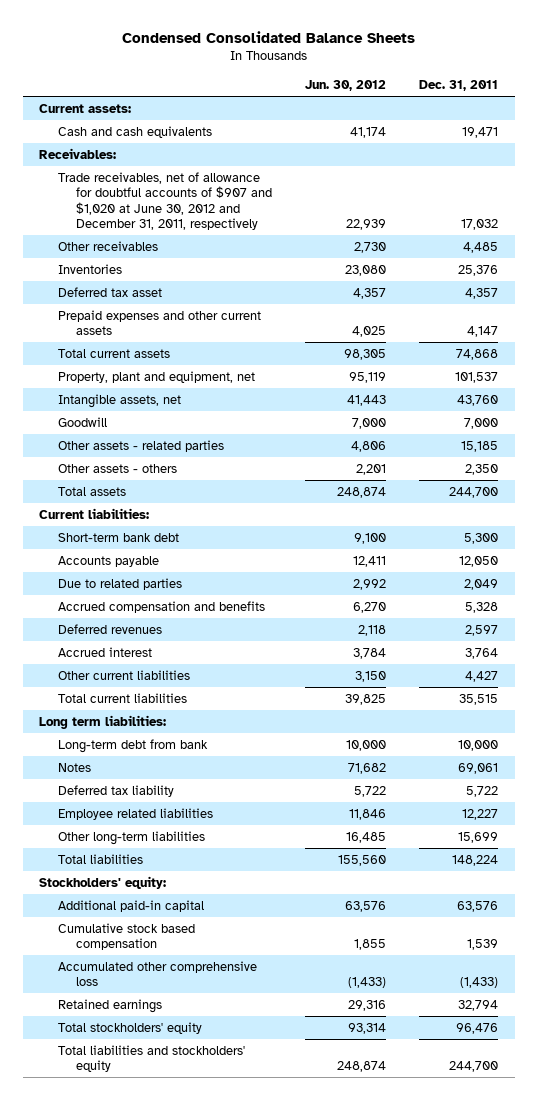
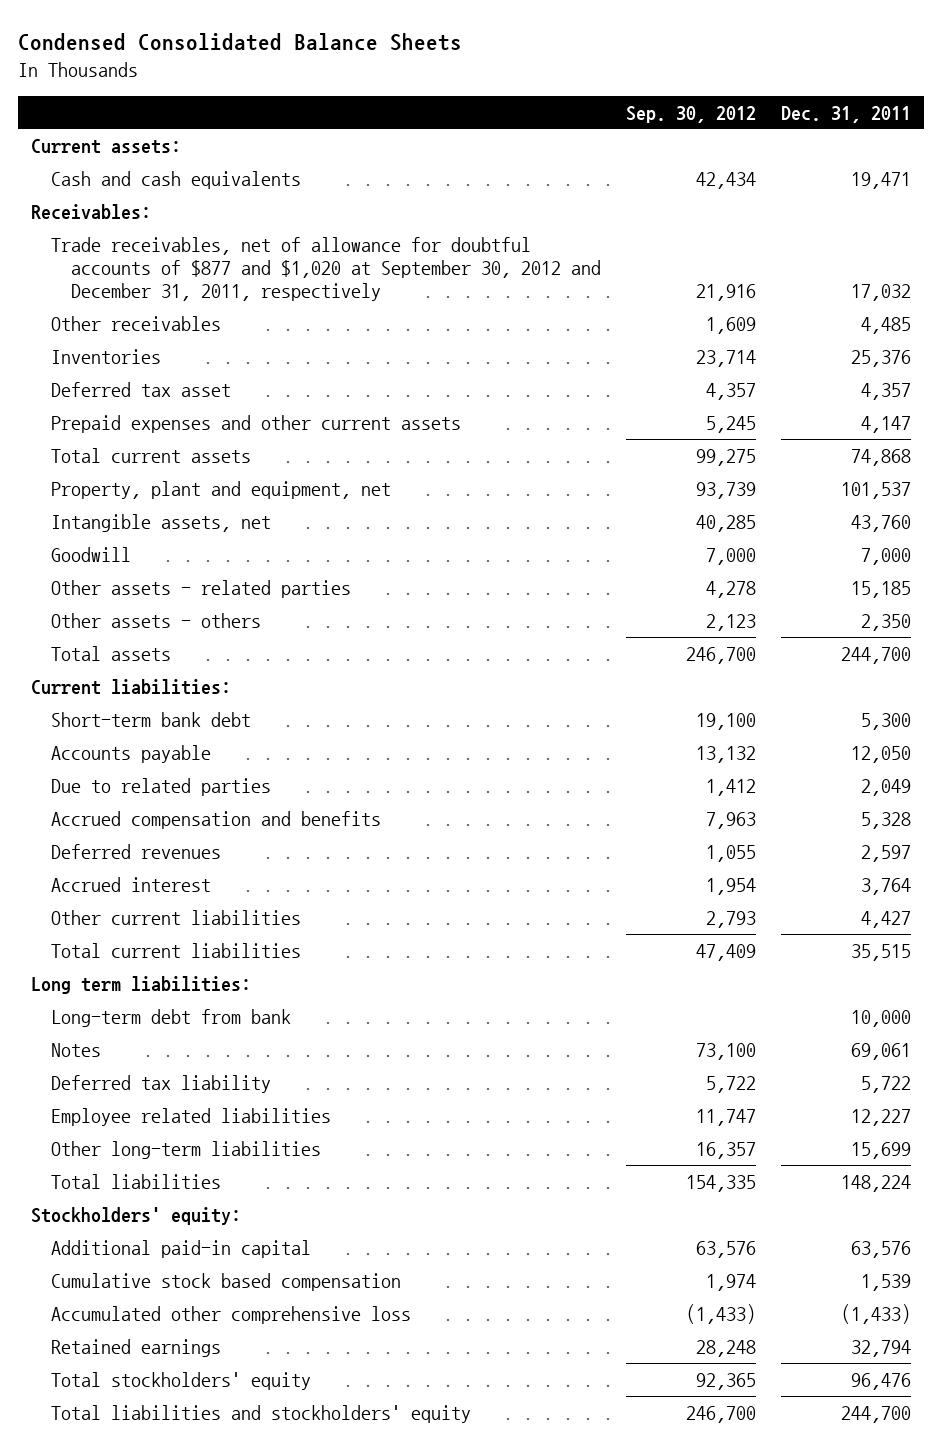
[305,80,387,92] Jun. 30, 2012 -> none
none -> [625,105,756,123] Sep. 30, 2012
[57,171,273,231] Trade receivables, net of allowance for doubtful accounts of $907 and $1,020 at June 30, 2012 and December 31, 2011, respectively -> [50,236,601,301] Trade receivables, net of allowance for doubtful accounts of $877 and $1,020 at September 30, 2012 and December 31, 2011, respectively

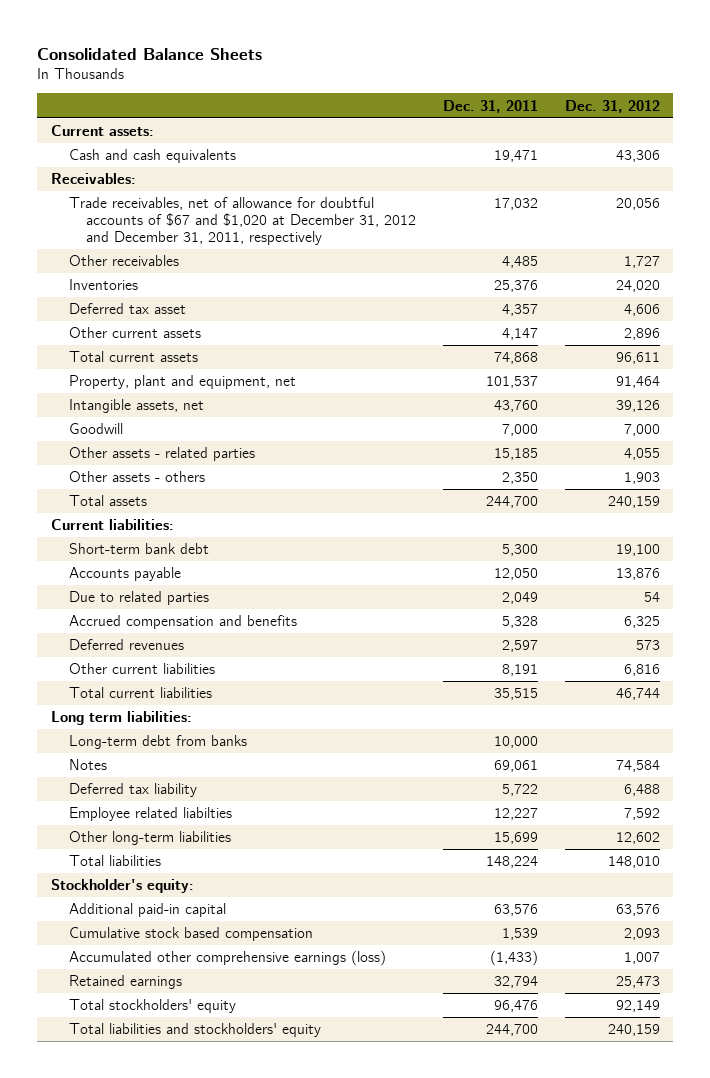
[18,33,463,52] Condensed Consolidated Balance Sheets -> [37,47,263,60] Consolidated Balance Sheets
[625,105,756,123] Sep. 30, 2012 -> none
none -> [564,99,660,113] Dec. 31, 2012
[50,236,601,301] Trade receivables, net of allowance for doubtful accounts of $877 and $1,020 at September 30, 2012 and December 31, 2011, respectively -> [68,197,417,245] Trade receivables, net of allowance for doubtful accounts of $67 and $1,020 at December 31, 2012 and December 31, 2011, respectively
[50,414,461,433] Prepaid expenses and other current assets -> [68,327,201,339] Other current assets
[50,876,211,892] Accrued interest -> none
[861,910,912,928] 4,427 -> [501,664,538,677] 8,191
[50,1008,291,1027] Long-term debt from bank -> [68,735,247,750] Long-term debt from banks
[50,1107,331,1126] Employee related liabilities -> [68,807,232,822] Employee related liabilties
[30,1206,241,1225] Stockholders' equity: -> [50,879,194,894] Stockholder's equity:
[50,1305,411,1324] Accumulated other comprehensive loss -> [68,950,386,967] Accumulated other comprehensive earnings (loss)

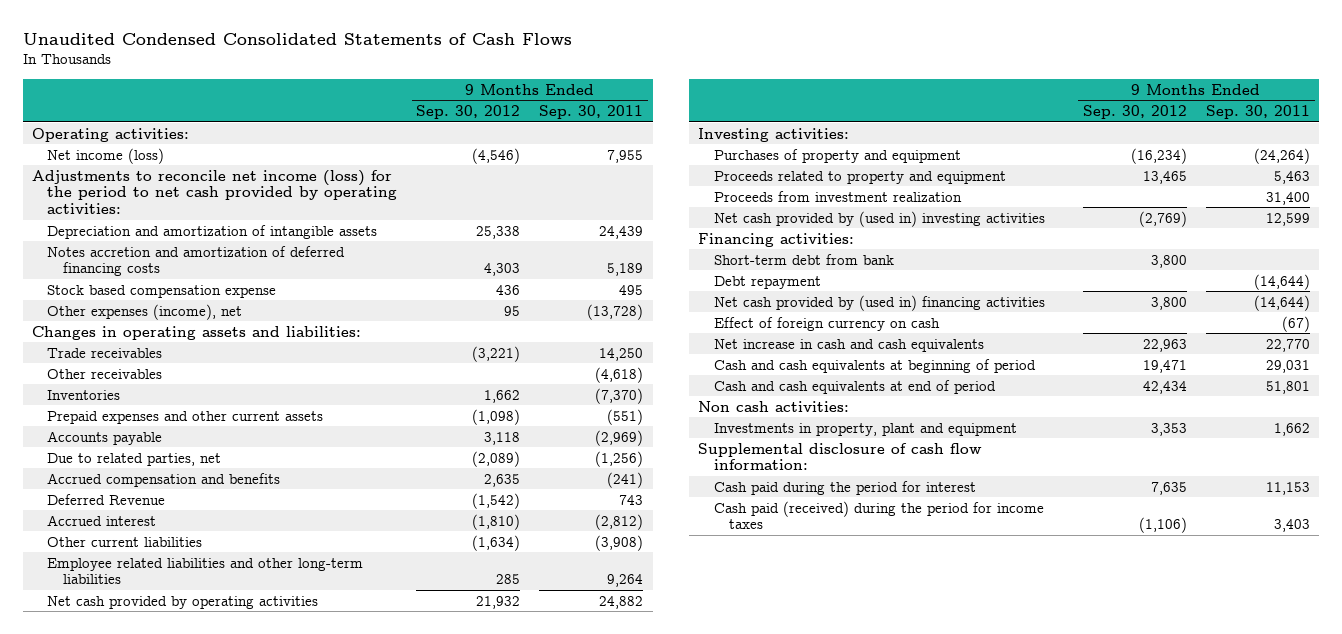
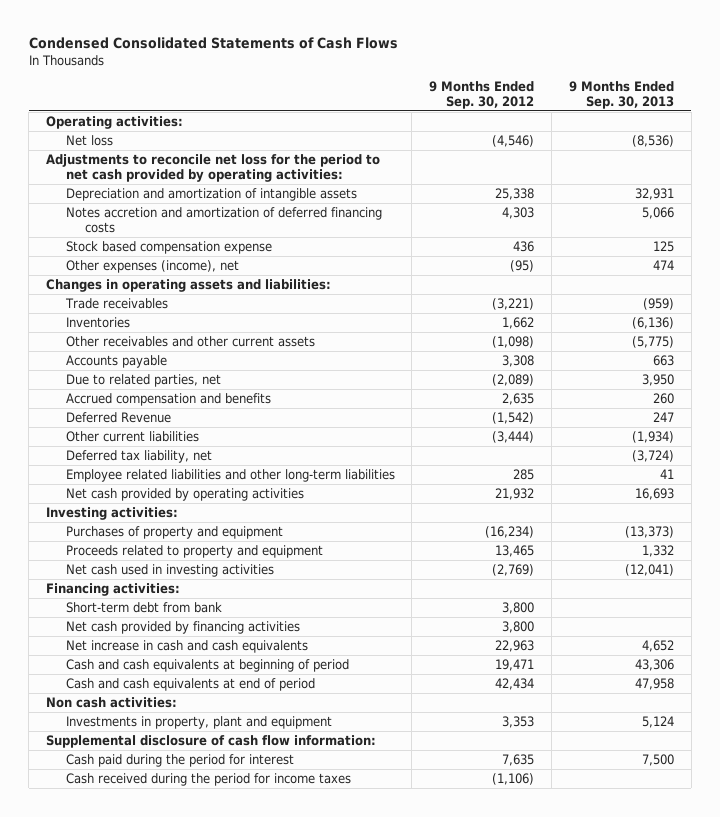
[22,32,572,45] Unaudited Condensed Consolidated Statements of Cash Flows -> [28,36,398,49] Condensed Consolidated Statements of Cash Flows
[539,105,644,120] Sep. 30, 2011 -> none
none -> [569,80,675,109] 9 Months Ended Sep. 30, 2013
[47,147,165,164] Net income (loss) -> [65,134,113,146] Net loss
[32,169,398,215] Adjustments to reconcile net income (loss) for the period to net cash provided by operating activities: -> [45,153,380,182] Adjustments to reconcile net loss for the period to net cash provided by operating activities:
[504,305,521,316] 95 -> [510,259,535,272] (95)
[47,368,163,379] Other receivables -> none
[47,410,324,424] Prepaid expenses and other current assets -> [65,335,315,347] Other receivables and other current assets
[484,431,521,445] 3,118 -> [502,354,535,367] 3,308
[47,514,157,526] Accrued interest -> none
[472,534,521,551] (1,634) -> [492,430,535,443] (3,444)
none -> [65,449,212,463] Deferred tax liability, net
[713,190,962,202] Proceeds from investment realization -> none
[713,210,1045,227] Net cash provided by (used in) investing activities -> [65,563,274,577] Net cash used in investing activities
[713,275,821,289] Debt repayment -> none
[713,316,940,331] Effect of foreign currency on cash -> none
[713,294,1045,311] Net cash provided by (used in) financing activities -> [65,620,300,634] Net cash provided by financing activities
[713,500,1044,530] Cash paid (received) during the period for income taxes -> [65,772,351,786] Cash received during the period for income taxes

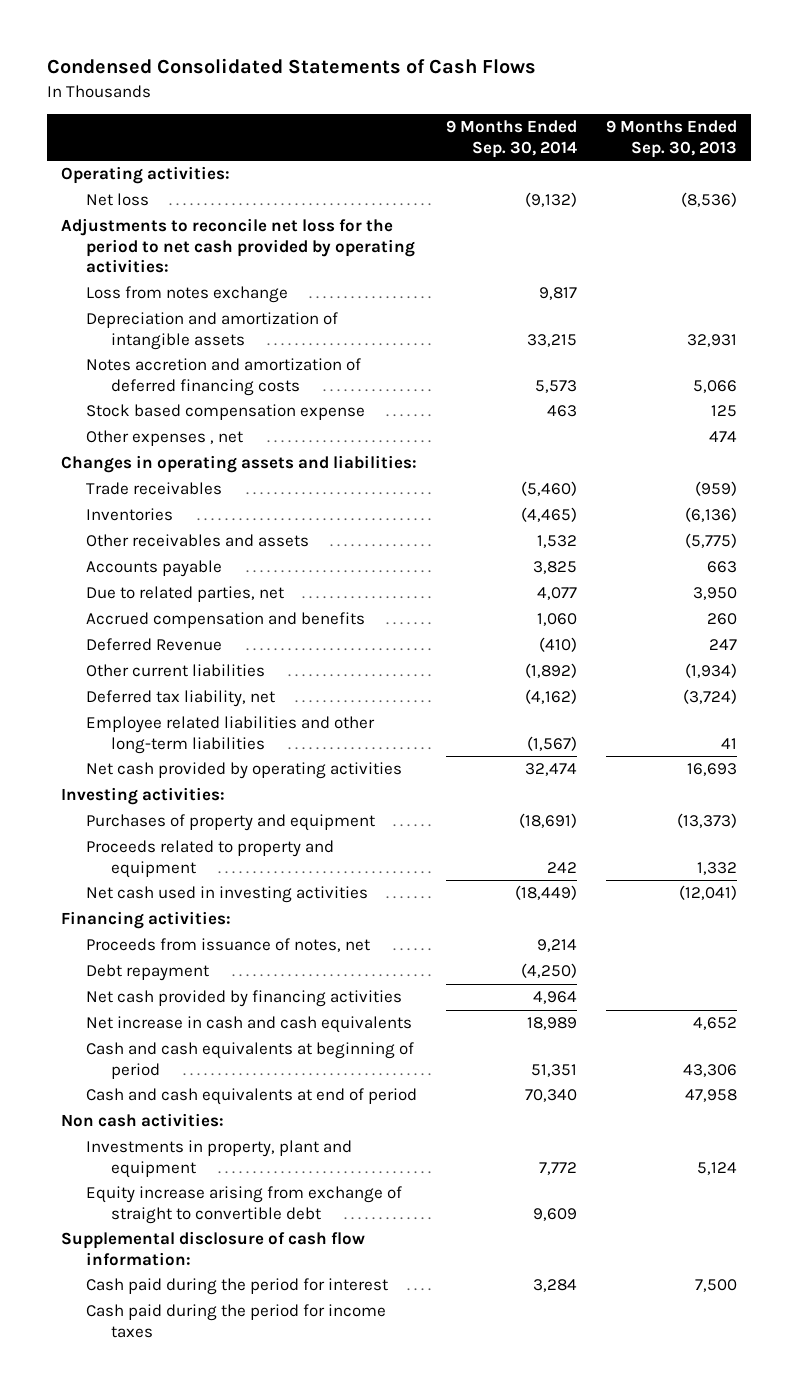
[429,80,535,109] 9 Months Ended Sep. 30, 2012 -> none
none -> [445,120,577,158] 9 Months Ended Sep. 30, 2014
none -> [85,286,288,304] Loss from notes exchange
[65,259,239,273] Other expenses (income), net -> [85,430,243,447] Other expenses , net
[65,335,315,347] Other receivables and other current assets -> [85,534,309,548] Other receivables and assets
[65,601,222,613] Short-term debt from bank -> none
none -> [85,938,370,953] Proceeds from issuance of notes, net
none -> [85,964,209,982] Debt repayment
none -> [85,1186,402,1224] Equity increase arising from exchange of straight to convertible debt
[65,772,351,786] Cash received during the period for income taxes -> [85,1304,386,1338] Cash paid during the period for income taxes

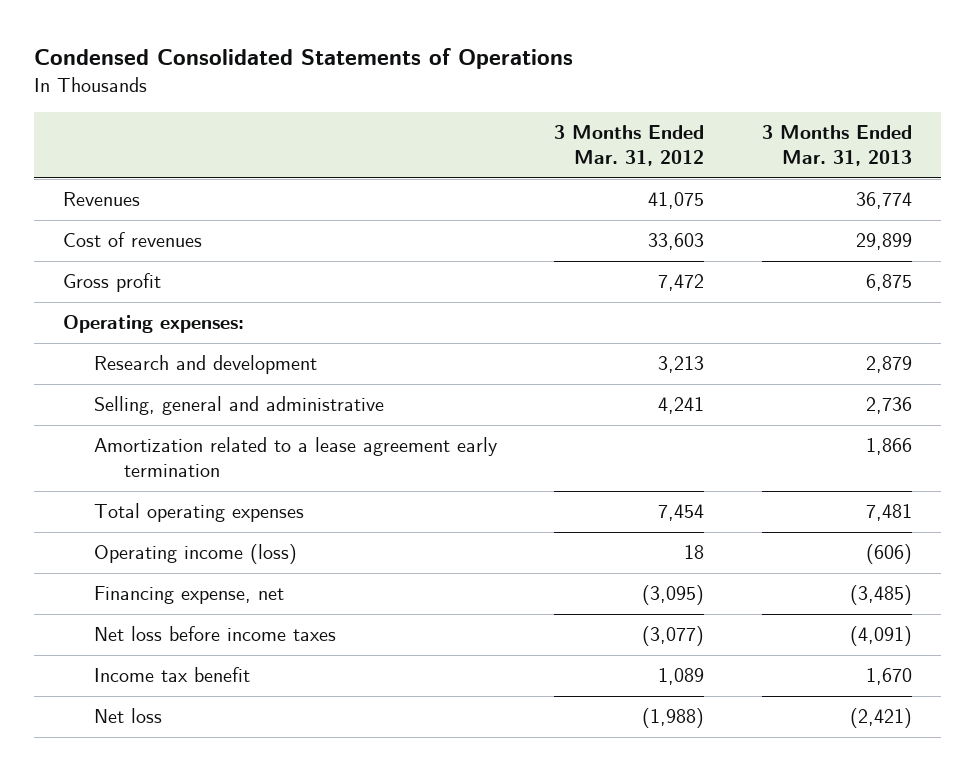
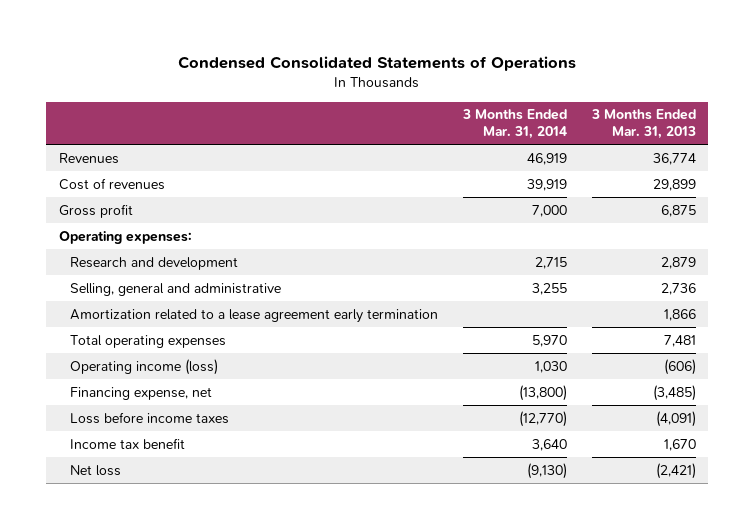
[554,125,705,167] 3 Months Ended Mar. 31, 2012 -> none
none -> [462,109,568,140] 3 Months Ended Mar. 31, 2014
[93,626,336,642] Net loss before income taxes -> [70,411,230,424] Loss before income taxes

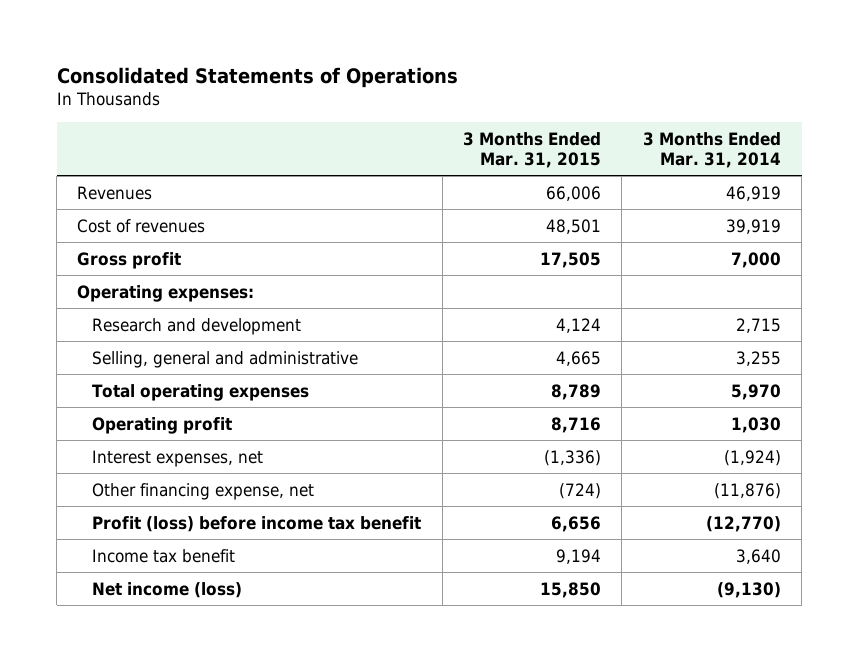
[178,56,577,72] Condensed Consolidated Statements of Operations -> [56,66,458,88] Consolidated Statements of Operations
[590,109,696,140] 3 Months Ended Mar. 31, 2013 -> none
none -> [463,131,602,169] 3 Months Ended Mar. 31, 2015
[70,308,439,323] Amortization related to a lease agreement early termination -> none
[70,358,219,375] Operating income (loss) -> [92,416,233,434] Operating profit
none -> [92,449,264,467] Interest expenses, net
[70,386,213,400] Financing expense, net -> [92,482,315,500] Other financing expense, net
[519,384,568,401] (13,800) -> [713,482,781,499] (11,876)
[70,411,230,424] Loss before income taxes -> [92,515,422,532] Profit (loss) before income tax benefit
[70,464,122,476] Net loss -> [92,581,243,598] Net income (loss)

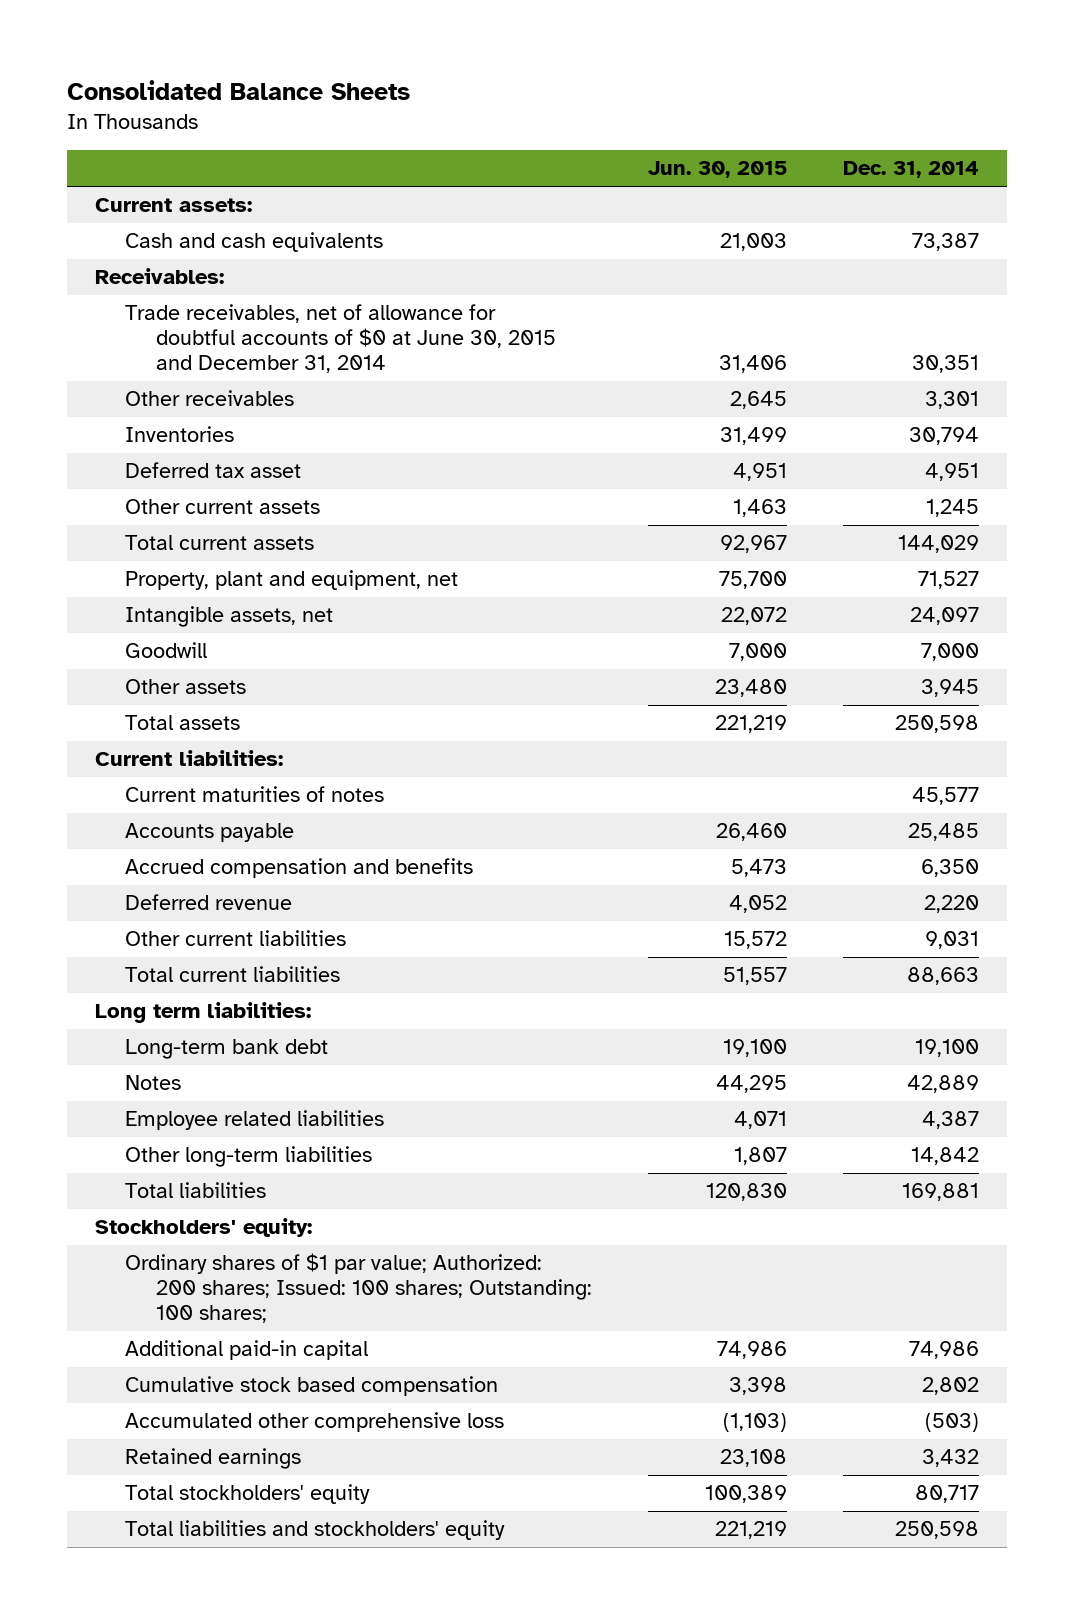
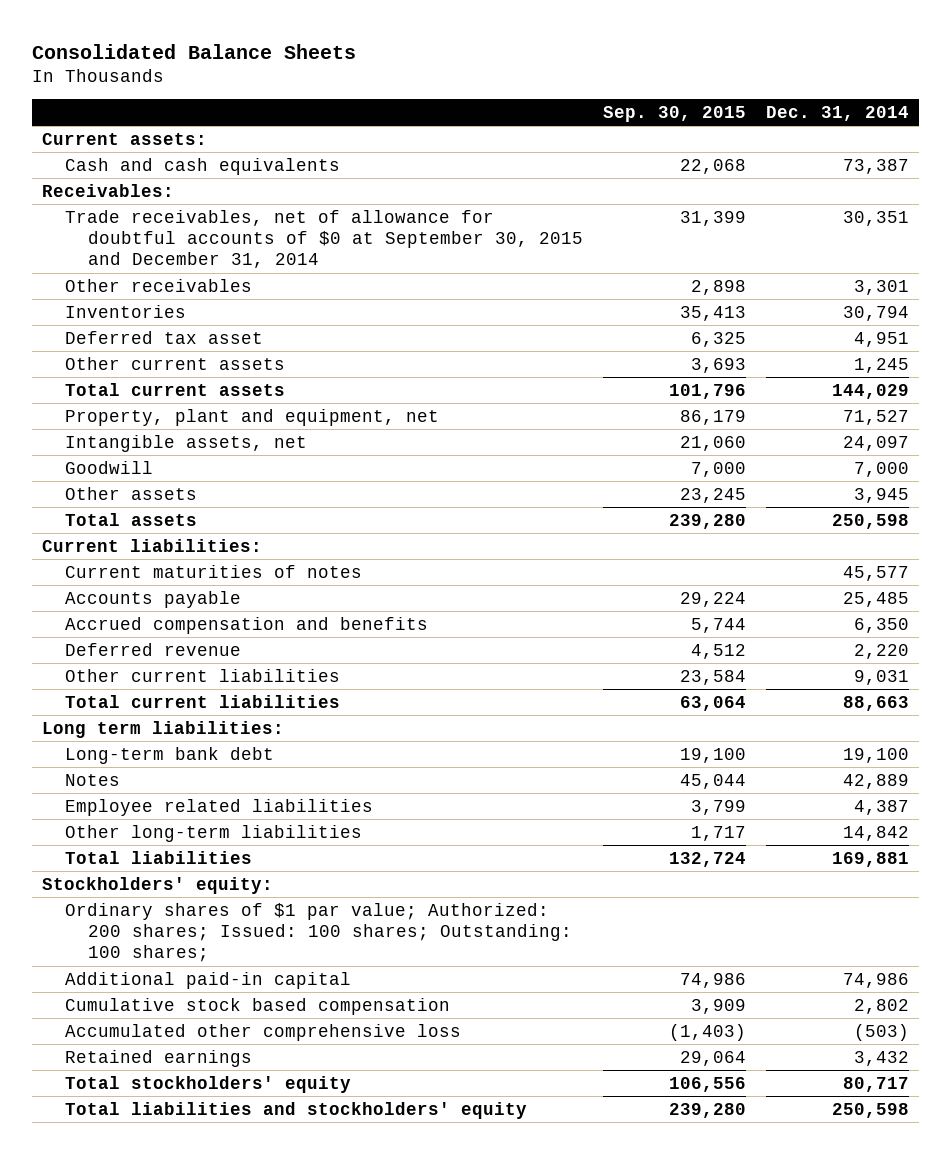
[648,161,788,179] Jun. 30, 2015 -> none
none -> [603,106,747,123] Sep. 30, 2015
[125,304,556,373] Trade receivables, net of allowance for doubtful accounts of $0 at June 30, 2015 and December 31, 2014 -> [65,209,584,269] Trade receivables, net of allowance for doubtful accounts of $0 at September 30, 2015 and December 31, 2014

